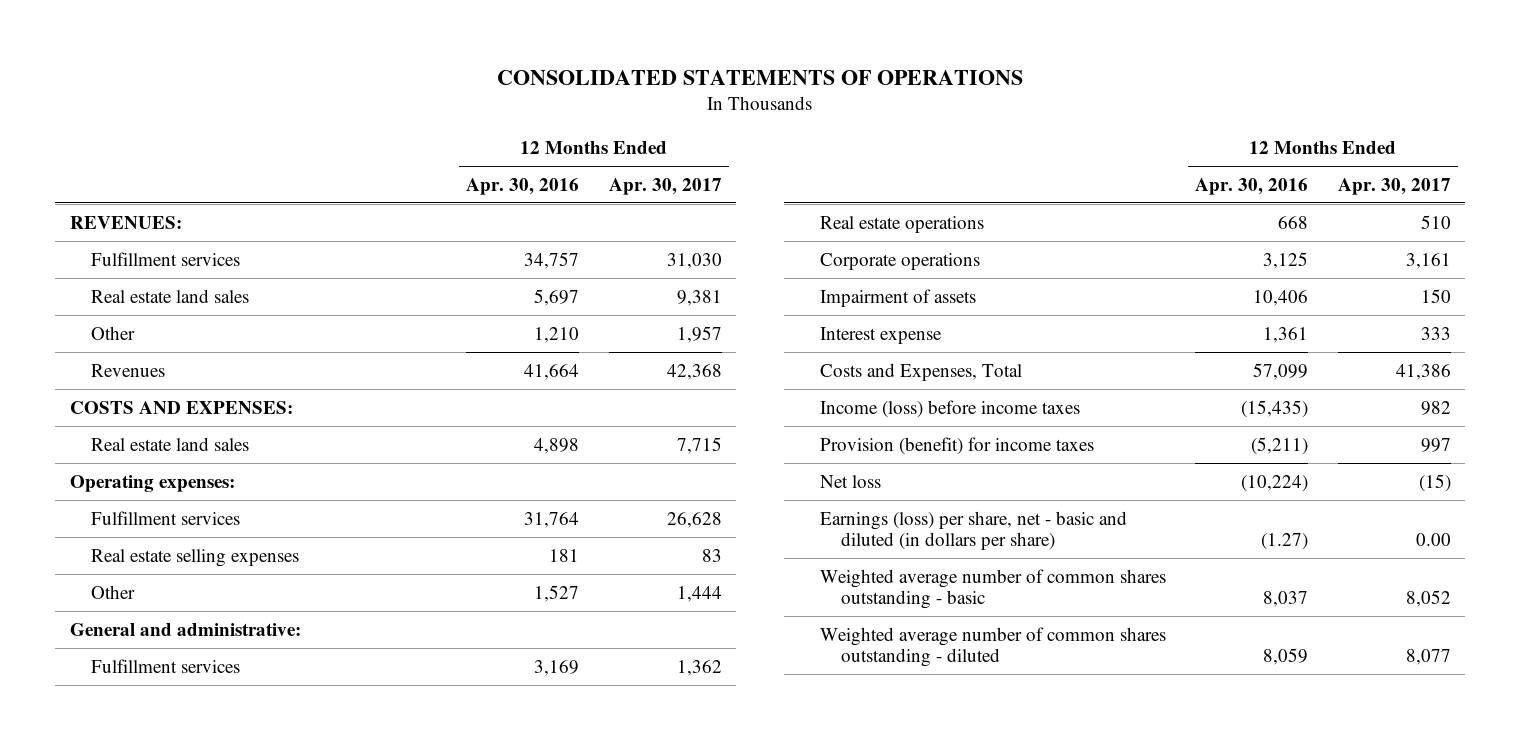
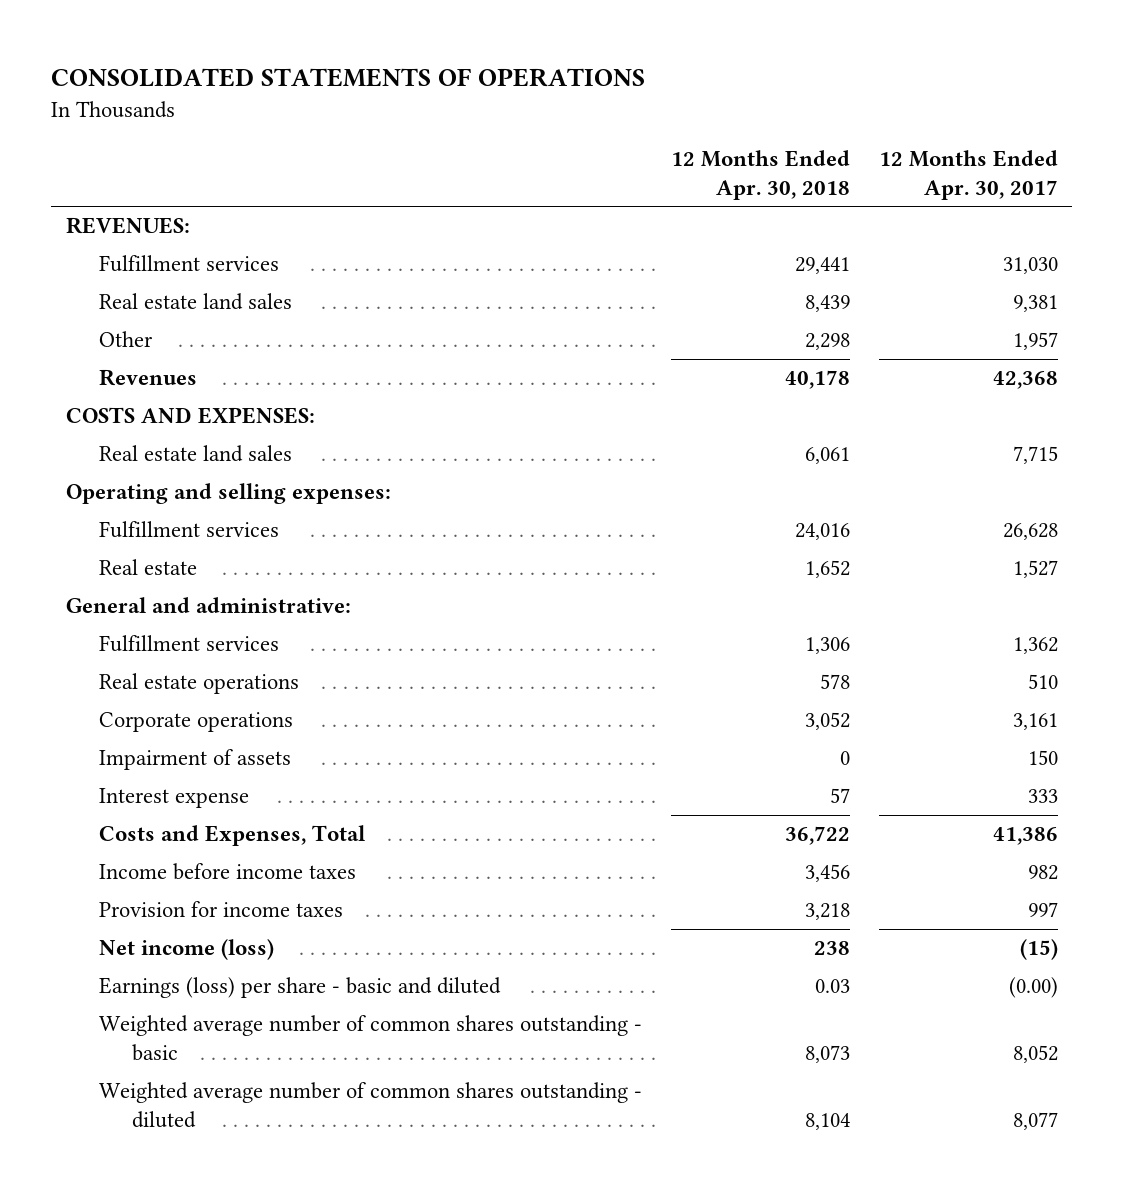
[466,177,580,195] Apr. 30, 2016 -> none
none -> [670,149,850,200] 12 Months Ended Apr. 30, 2018
[69,474,235,492] Operating expenses: -> [65,483,391,505] Operating and selling expenses:
[91,584,136,599] Other -> none
[91,548,300,567] Real estate selling expenses -> [98,559,197,576] Real estate
[701,548,722,562] 83 -> [1012,560,1058,579] 1,527
[819,399,1080,418] Income (loss) before income taxes -> [98,863,356,881] Income before income taxes
[819,436,1094,455] Provision (benefit) for income taxes -> [98,901,343,918] Provision for income taxes
[819,474,881,488] Net loss -> [98,939,274,961] Net income (loss)
[819,510,1127,551] Earnings (loss) per share, net - basic and diluted (in dollars per share) -> [98,977,501,999] Earnings (loss) per share - basic and diluted
[1415,533,1451,547] 0.00 -> [1008,977,1058,999] (0.00)

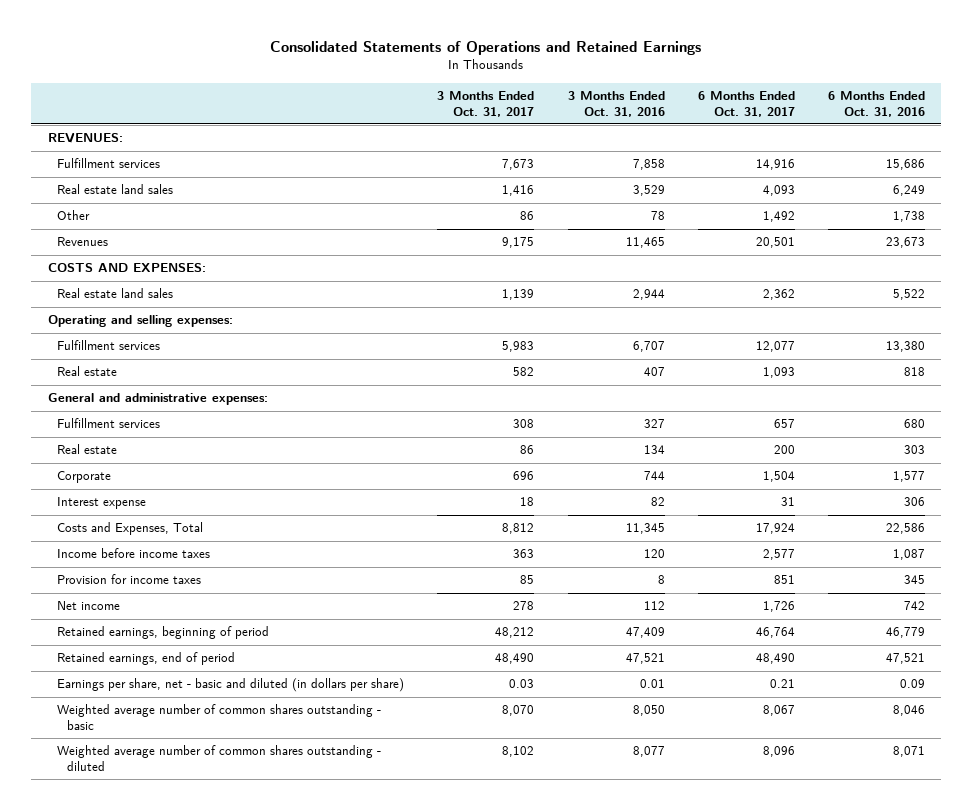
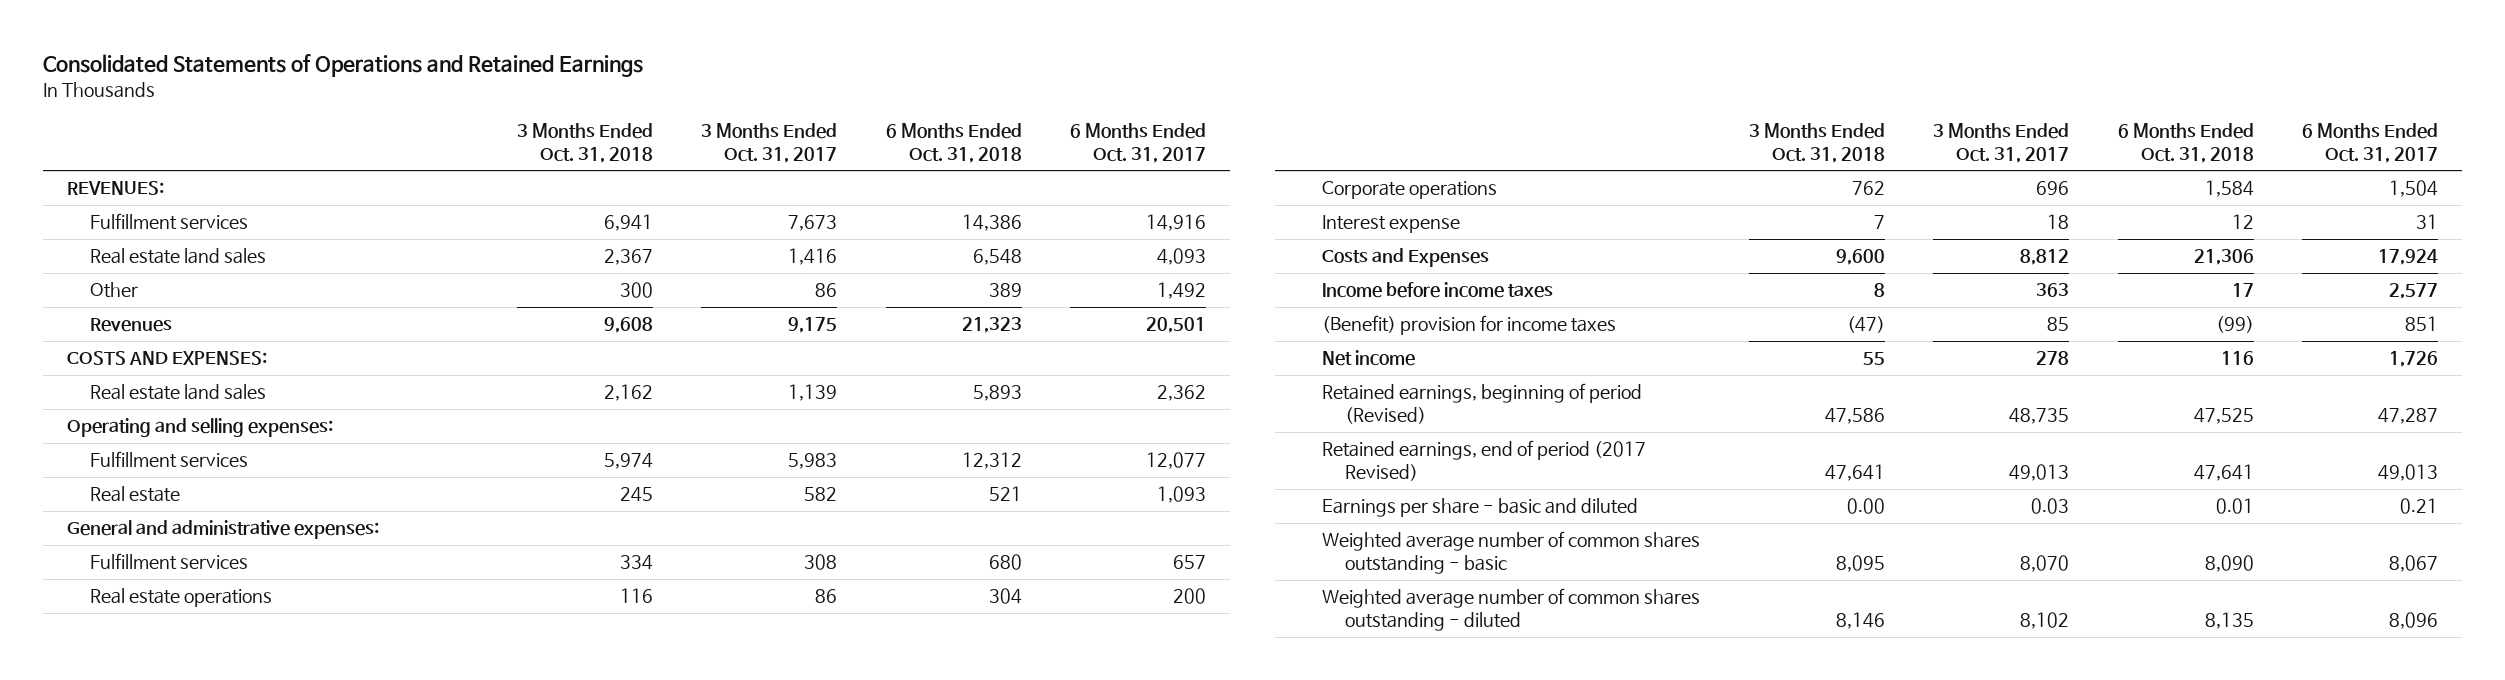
[567,90,665,117] 3 Months Ended Oct. 31, 2016 -> none
[827,90,925,117] 6 Months Ended Oct. 31, 2016 -> none
none -> [516,122,653,163] 3 Months Ended Oct. 31, 2018
none -> [885,122,1022,163] 6 Months Ended Oct. 31, 2018
[57,444,118,455] Real estate -> [90,588,273,608] Real estate operations
[57,471,112,484] Corporate -> [1322,181,1498,200] Corporate operations
[57,522,204,536] Costs and Expenses, Total -> [1322,248,1490,268] Costs and Expenses
[57,574,202,585] Provision for income taxes -> [1322,315,1617,336] (Benefit) provision for income taxes
[57,626,270,640] Retained earnings, beginning of period -> [1322,383,1643,425] Retained earnings, beginning of period (Revised)
[495,627,535,639] 48,212 -> [2009,408,2070,425] 48,735
[755,627,795,639] 46,764 -> [2378,408,2439,425] 47,287
[57,652,236,666] Retained earnings, end of period -> [1322,440,1647,482] Retained earnings, end of period (2017 Revised)
[495,653,535,665] 48,490 -> [2009,464,2070,482] 49,013
[755,653,795,665] 48,490 -> [2378,464,2439,482] 49,013
[57,678,405,693] Earnings per share, net - basic and diluted (in dollars per share) -> [1322,498,1639,518] Earnings per share - basic and diluted

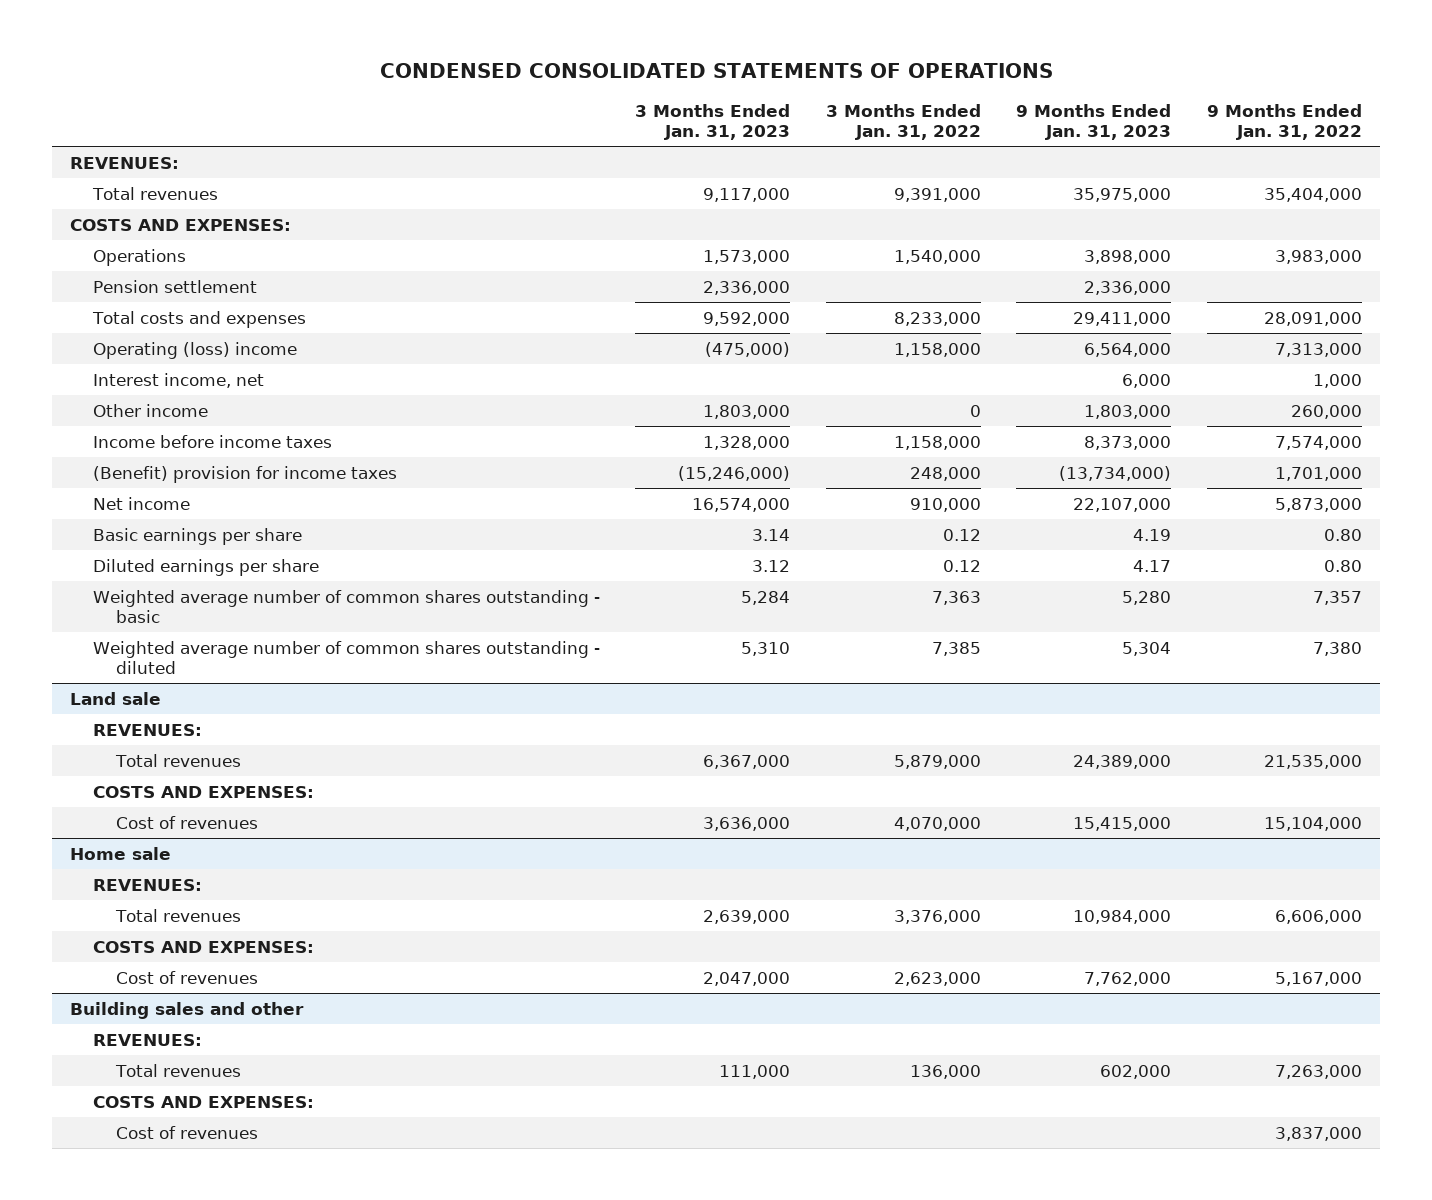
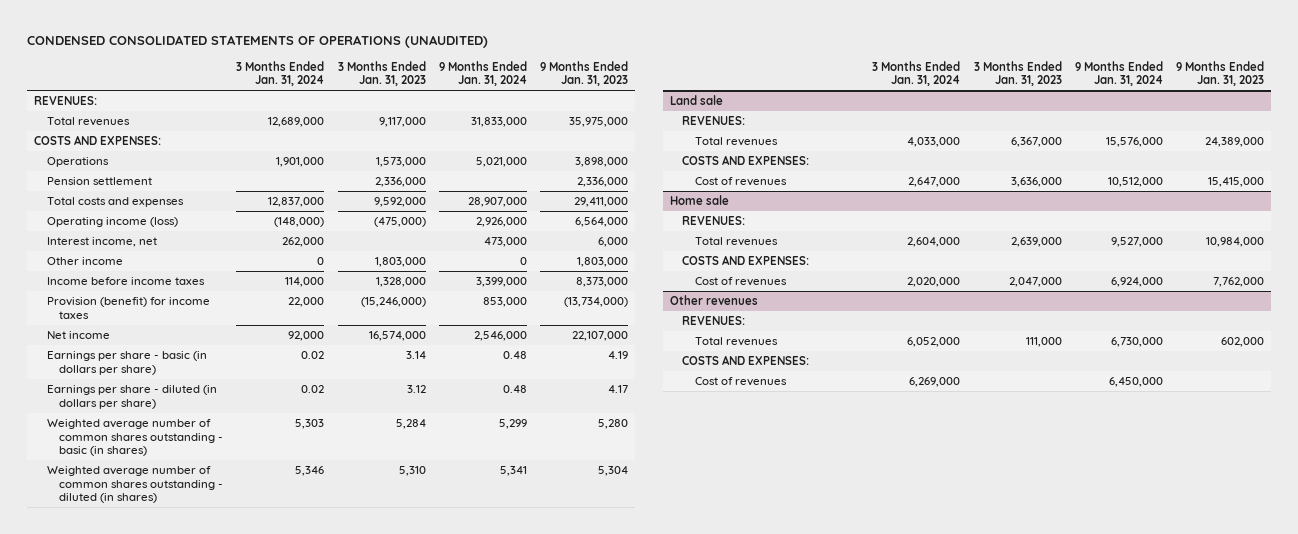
[379,63,1053,79] CONDENSED CONSOLIDATED STATEMENTS OF OPERATIONS -> [27,35,489,49] CONDENSED CONSOLIDATED STATEMENTS OF OPERATIONS (UNAUDITED)
[825,103,981,141] 3 Months Ended Jan. 31, 2022 -> none
[1206,103,1362,141] 9 Months Ended Jan. 31, 2022 -> none
none -> [236,60,325,87] 3 Months Ended Jan. 31, 2024
none -> [438,60,527,87] 9 Months Ended Jan. 31, 2024
[93,341,298,359] Operating (loss) income -> [46,217,178,228] Operating income (loss)
[93,465,398,483] (Benefit) provision for income taxes -> [46,297,210,319] Provision (benefit) for income taxes
[93,527,303,545] Basic earnings per share -> [46,351,207,375] Earnings per share - basic (in dollars per share)
[93,558,320,576] Diluted earnings per share -> [46,385,217,409] Earnings per share - diluted (in dollars per share)
[93,589,601,623] Weighted average number of common shares outstanding - basic -> [46,419,224,457] Weighted average number of common shares outstanding - basic (in shares)
[93,640,601,674] Weighted average number of common shares outstanding - diluted -> [46,466,224,504] Weighted average number of common shares outstanding - diluted (in shares)
[69,1001,304,1019] Building sales and other -> none
none -> [669,295,758,306] Other revenues

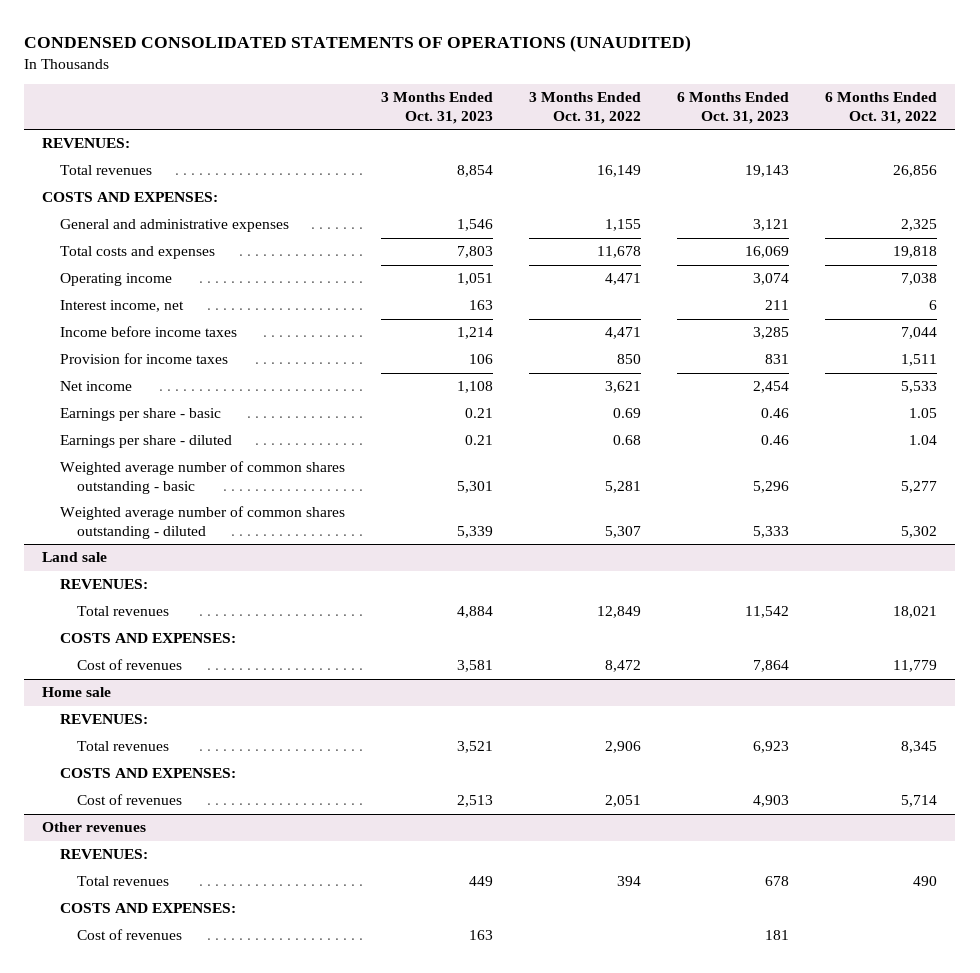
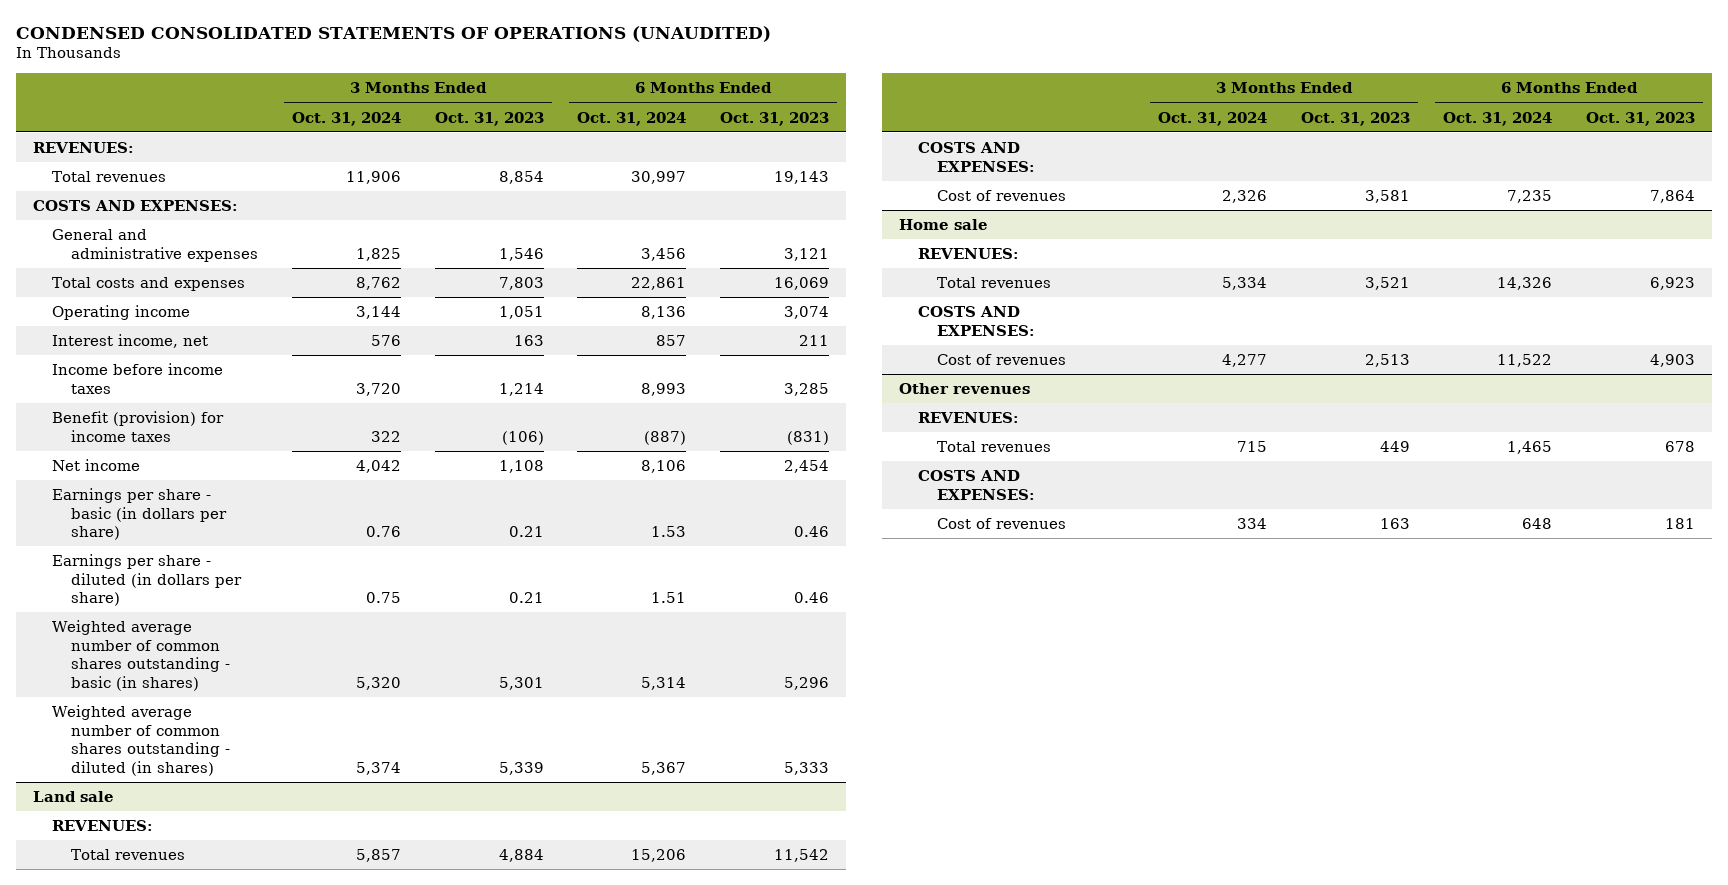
[528,92,641,124] 3 Months Ended Oct. 31, 2022 -> none
[825,92,938,124] 6 Months Ended Oct. 31, 2022 -> none
none -> [292,111,402,126] Oct. 31, 2024
none -> [577,111,687,126] Oct. 31, 2024
[59,353,228,365] Provision for income taxes -> [52,411,225,442] Benefit (provision) for income taxes
[468,354,493,365] 106 -> [501,430,544,445] (106)
[765,354,790,365] 831 -> [786,430,829,445] (831)
[59,408,221,422] Earnings per share - basic -> [52,488,228,541] Earnings per share - basic (in dollars per share)
[59,435,232,449] Earnings per share - diluted -> [52,554,243,607] Earnings per share - diluted (in dollars per share)
[59,461,345,494] Weighted average number of common shares outstanding - basic -> [52,620,231,691] Weighted average number of common shares outstanding - basic (in shares)
[59,506,345,539] Weighted average number of common shares outstanding - diluted -> [52,705,231,776] Weighted average number of common shares outstanding - diluted (in shares)

